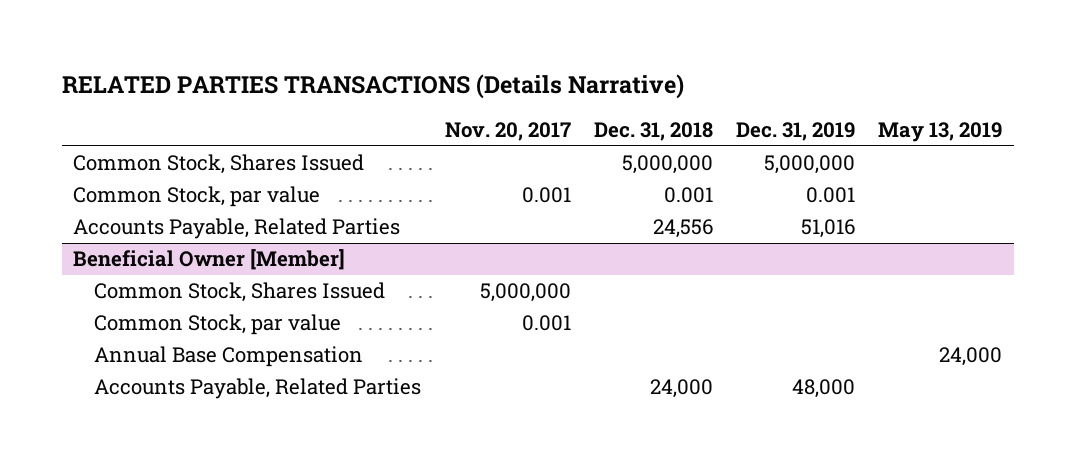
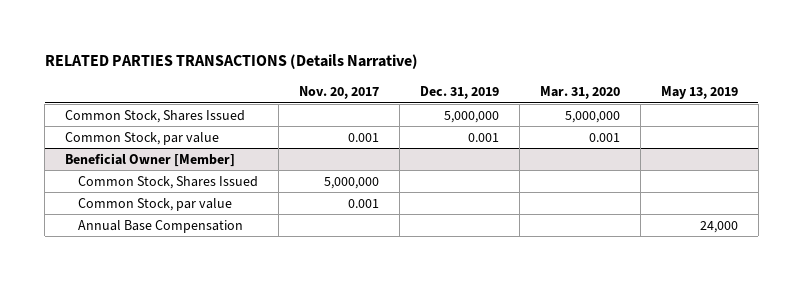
[593,122,713,142] Dec. 31, 2018 -> none
none -> [539,86,620,100] Mar. 31, 2020
[73,218,401,240] Accounts Payable, Related Parties -> none
[94,378,422,400] Accounts Payable, Related Parties -> none

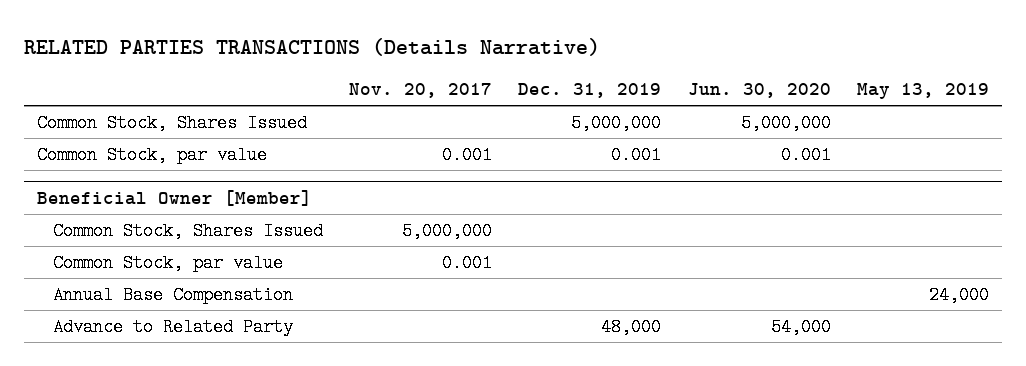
[539,86,620,100] Mar. 31, 2020 -> none
none -> [687,83,831,99] Jun. 30, 2020
none -> [53,317,294,336] Advance to Related Party

